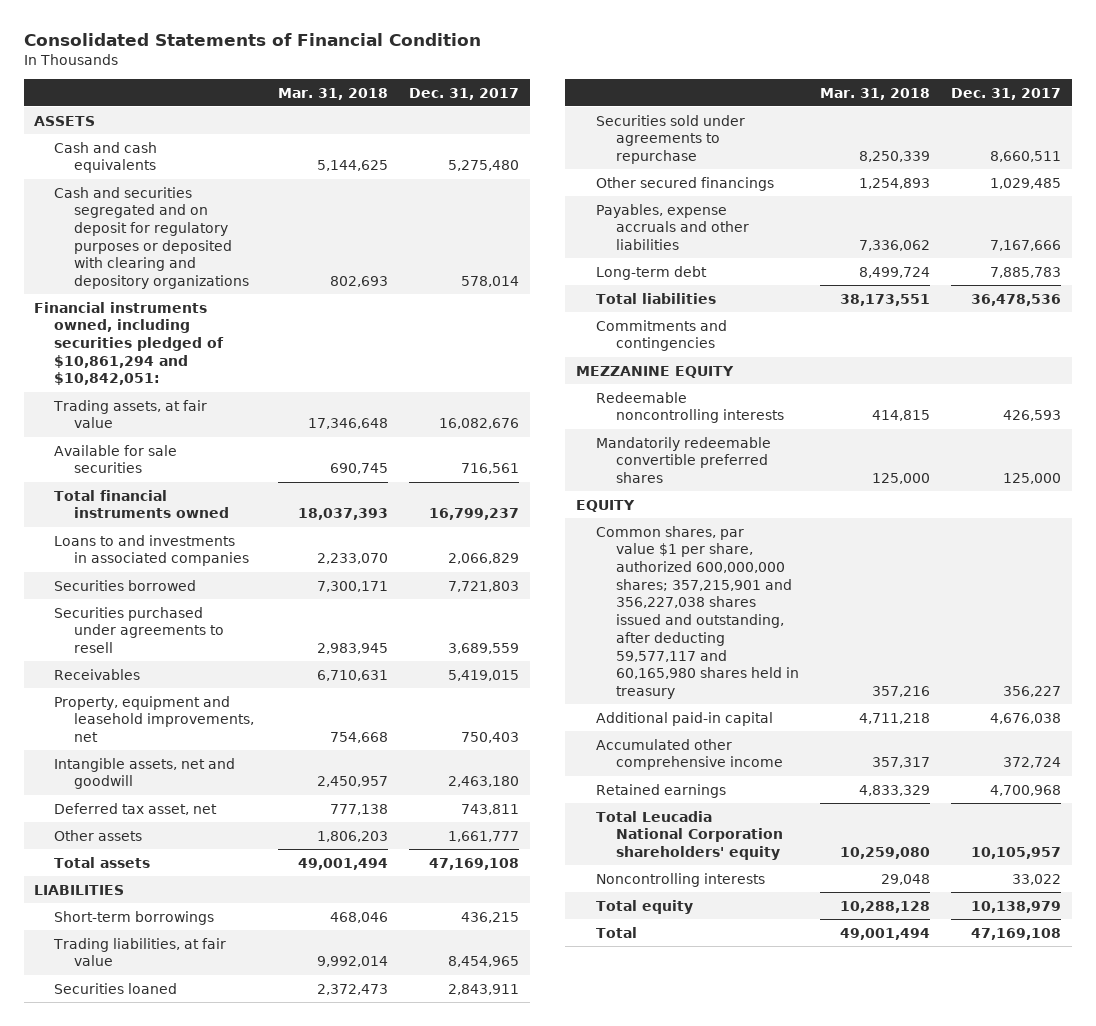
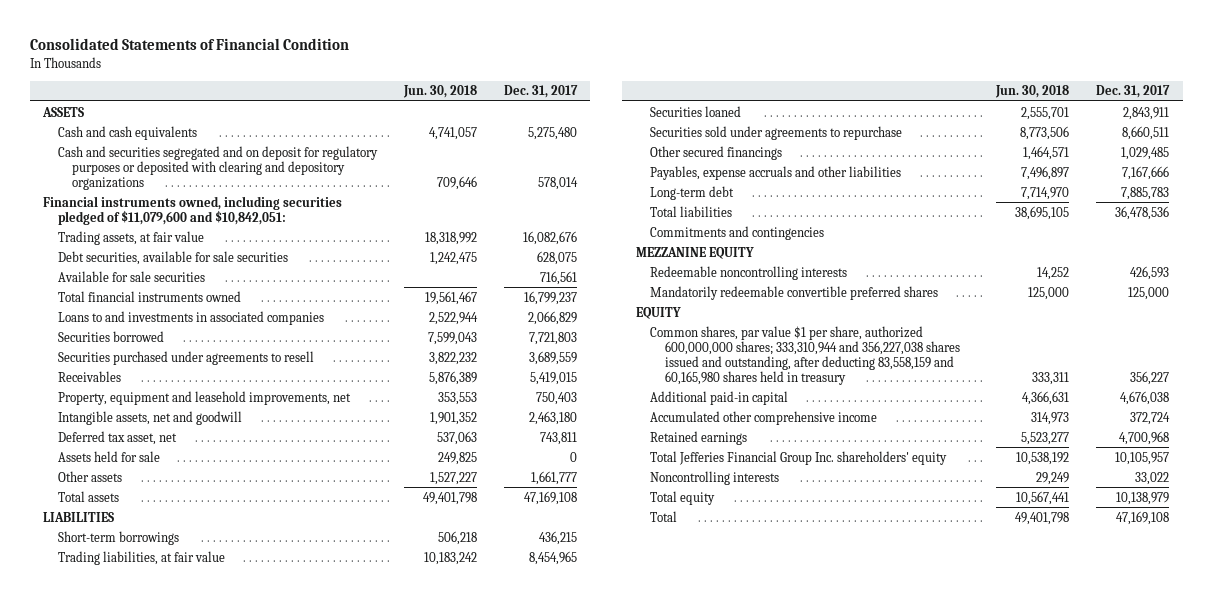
[278,87,389,100] Mar. 31, 2018 -> none
none -> [402,85,477,99] Jun. 30, 2018
[34,301,225,386] Financial instruments owned, including securities pledged of $10,861,294 and $10,842,051: -> [43,195,343,225] Financial instruments owned, including securities pledged of $11,079,600 and $10,842,051:
none -> [57,250,288,265] Debt securities, available for sale securities
none -> [57,450,160,462] Assets held for sale
[595,525,799,700] Common shares, par value $1 per share, authorized 600,000,000 shares; 357,215,901 and 356,227,038 shares issued and outstanding, after deducting 59,577,117 and 60,165,980 shares held in treasury -> [650,325,960,385] Common shares, par value $1 per share, authorized 600,000,000 shares; 333,310,944 and 356,227,038 shares issued and outstanding, after deducting 83,558,159 and 60,165,980 shares held in treasury
[595,810,783,861] Total Leucadia National Corporation shareholders' equity -> [650,450,948,465] Total Jefferies Financial Group Inc. shareholders' equity

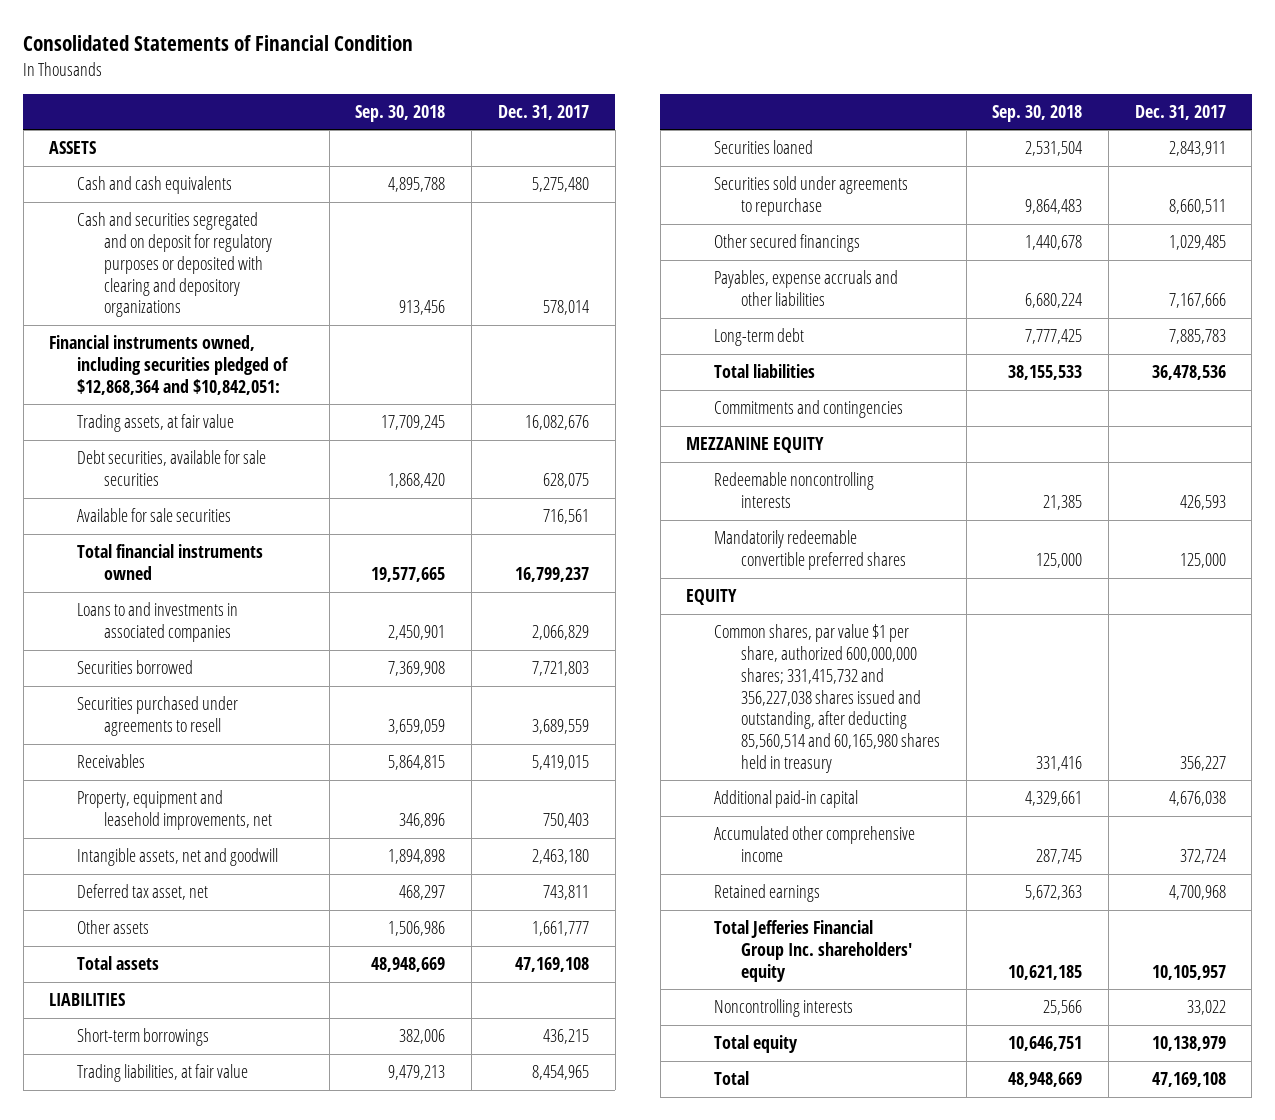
[402,85,477,99] Jun. 30, 2018 -> none
none -> [355,104,446,122] Sep. 30, 2018
[43,195,343,225] Financial instruments owned, including securities pledged of $11,079,600 and $10,842,051: -> [49,335,289,395] Financial instruments owned, including securities pledged of $12,868,364 and $10,842,051:
[57,450,160,462] Assets held for sale -> none
[650,325,960,385] Common shares, par value $1 per share, authorized 600,000,000 shares; 333,310,944 and 356,227,038 shares issued and outstanding, after deducting 83,558,159 and 60,165,980 shares held in treasury -> [713,624,940,773] Common shares, par value $1 per share, authorized 600,000,000 shares; 331,415,732 and 356,227,038 shares issued and outstanding, after deducting 85,560,514 and 60,165,980 shares held in treasury

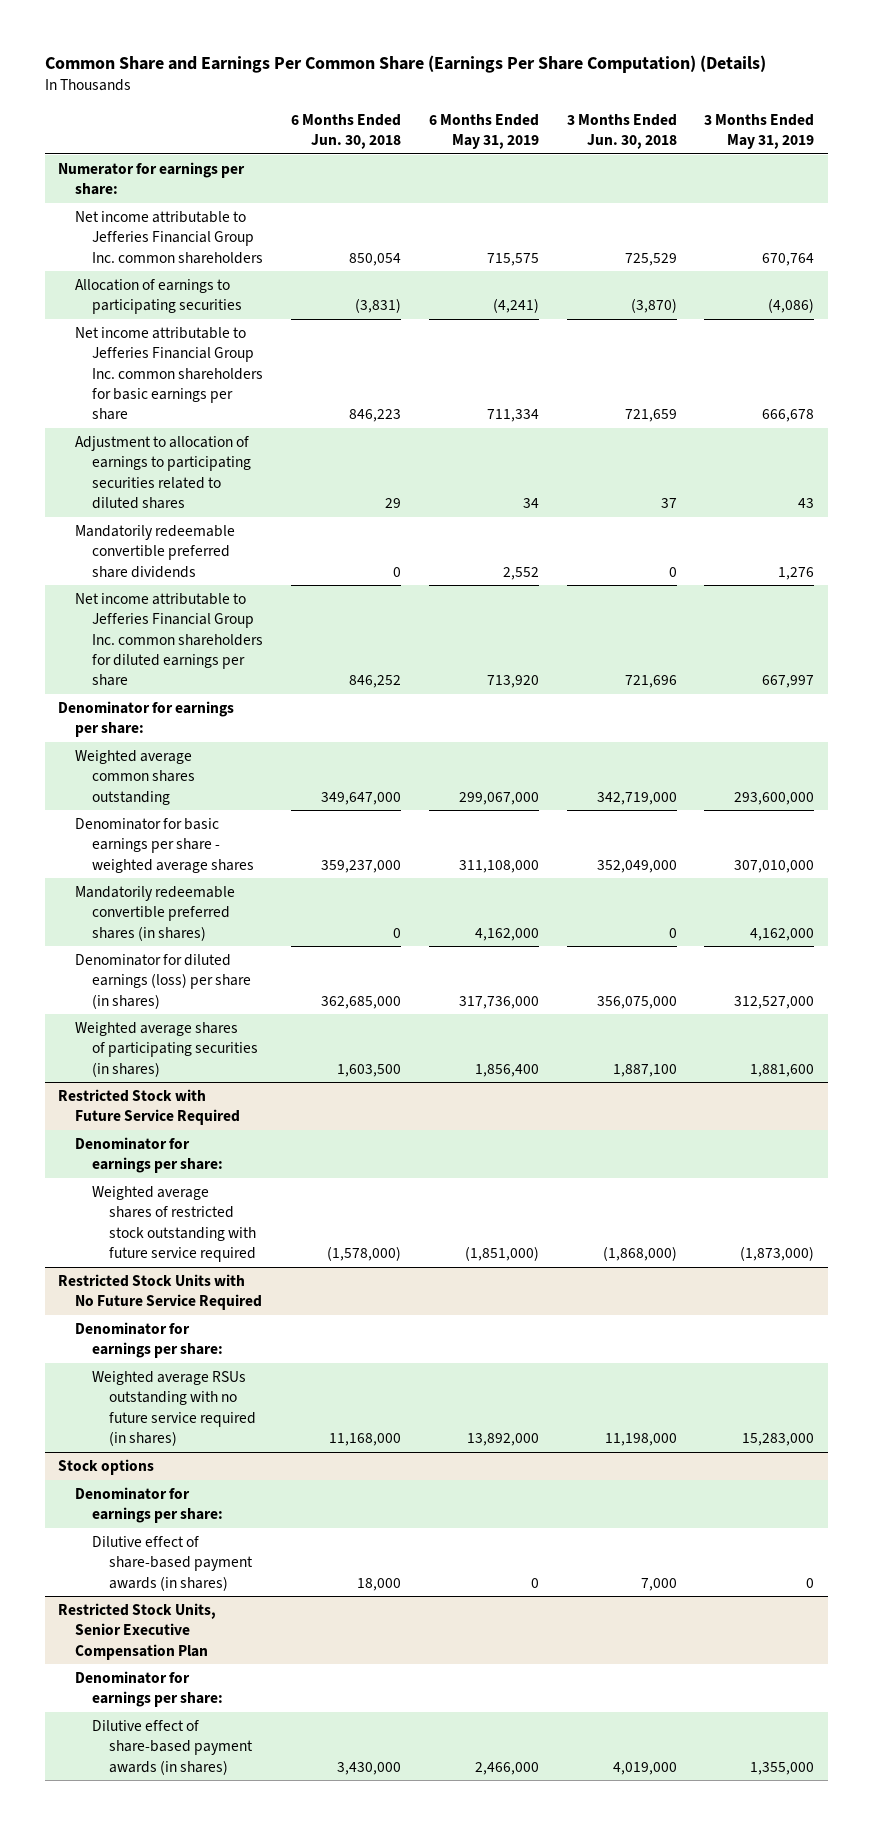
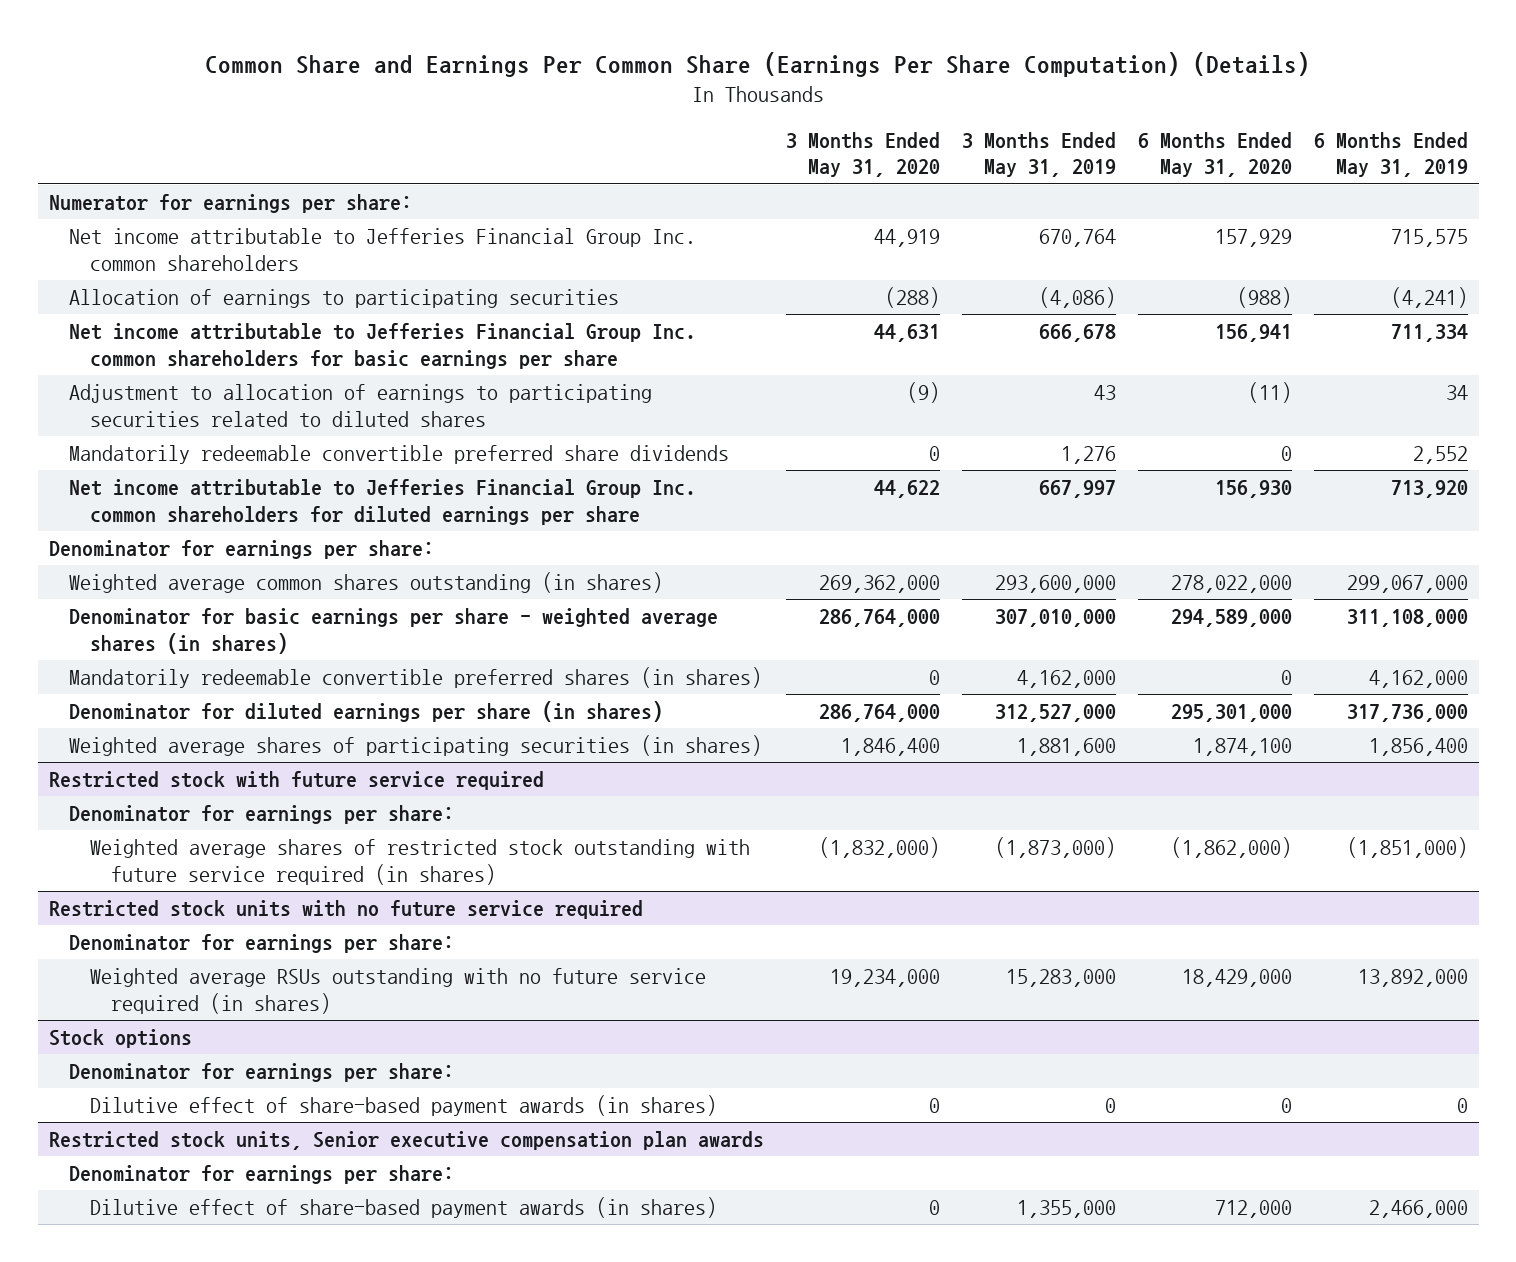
[290,113,401,150] 6 Months Ended Jun. 30, 2018 -> none
[566,113,677,150] 3 Months Ended Jun. 30, 2018 -> none
none -> [785,132,940,178] 3 Months Ended May 31, 2020
none -> [1137,132,1292,178] 6 Months Ended May 31, 2020
[75,749,195,805] Weighted average common shares outstanding -> [69,572,664,594] Weighted average common shares outstanding (in shares)
[75,817,254,873] Denominator for basic earnings per share - weighted average shares -> [69,608,719,654] Denominator for basic earnings per share - weighted average shares (in shares)
[75,953,251,1009] Denominator for diluted earnings (loss) per share (in shares) -> [69,701,664,723] Denominator for diluted earnings per share (in shares)
[58,1088,241,1126] Restricted Stock with Future Service Required -> [48,771,544,791] Restricted stock with future service required
[91,1185,256,1263] Weighted average shares of restricted stock outstanding with future service required -> [90,839,751,885] Weighted average shares of restricted stock outstanding with future service required (in shares)
[58,1273,263,1311] Restricted Stock Units with No Future Service Required -> [48,900,643,920] Restricted stock units with no future service required
[58,1602,217,1660] Restricted Stock Units, Senior Executive Compensation Plan -> [48,1131,764,1151] Restricted stock units, Senior executive compensation plan awards

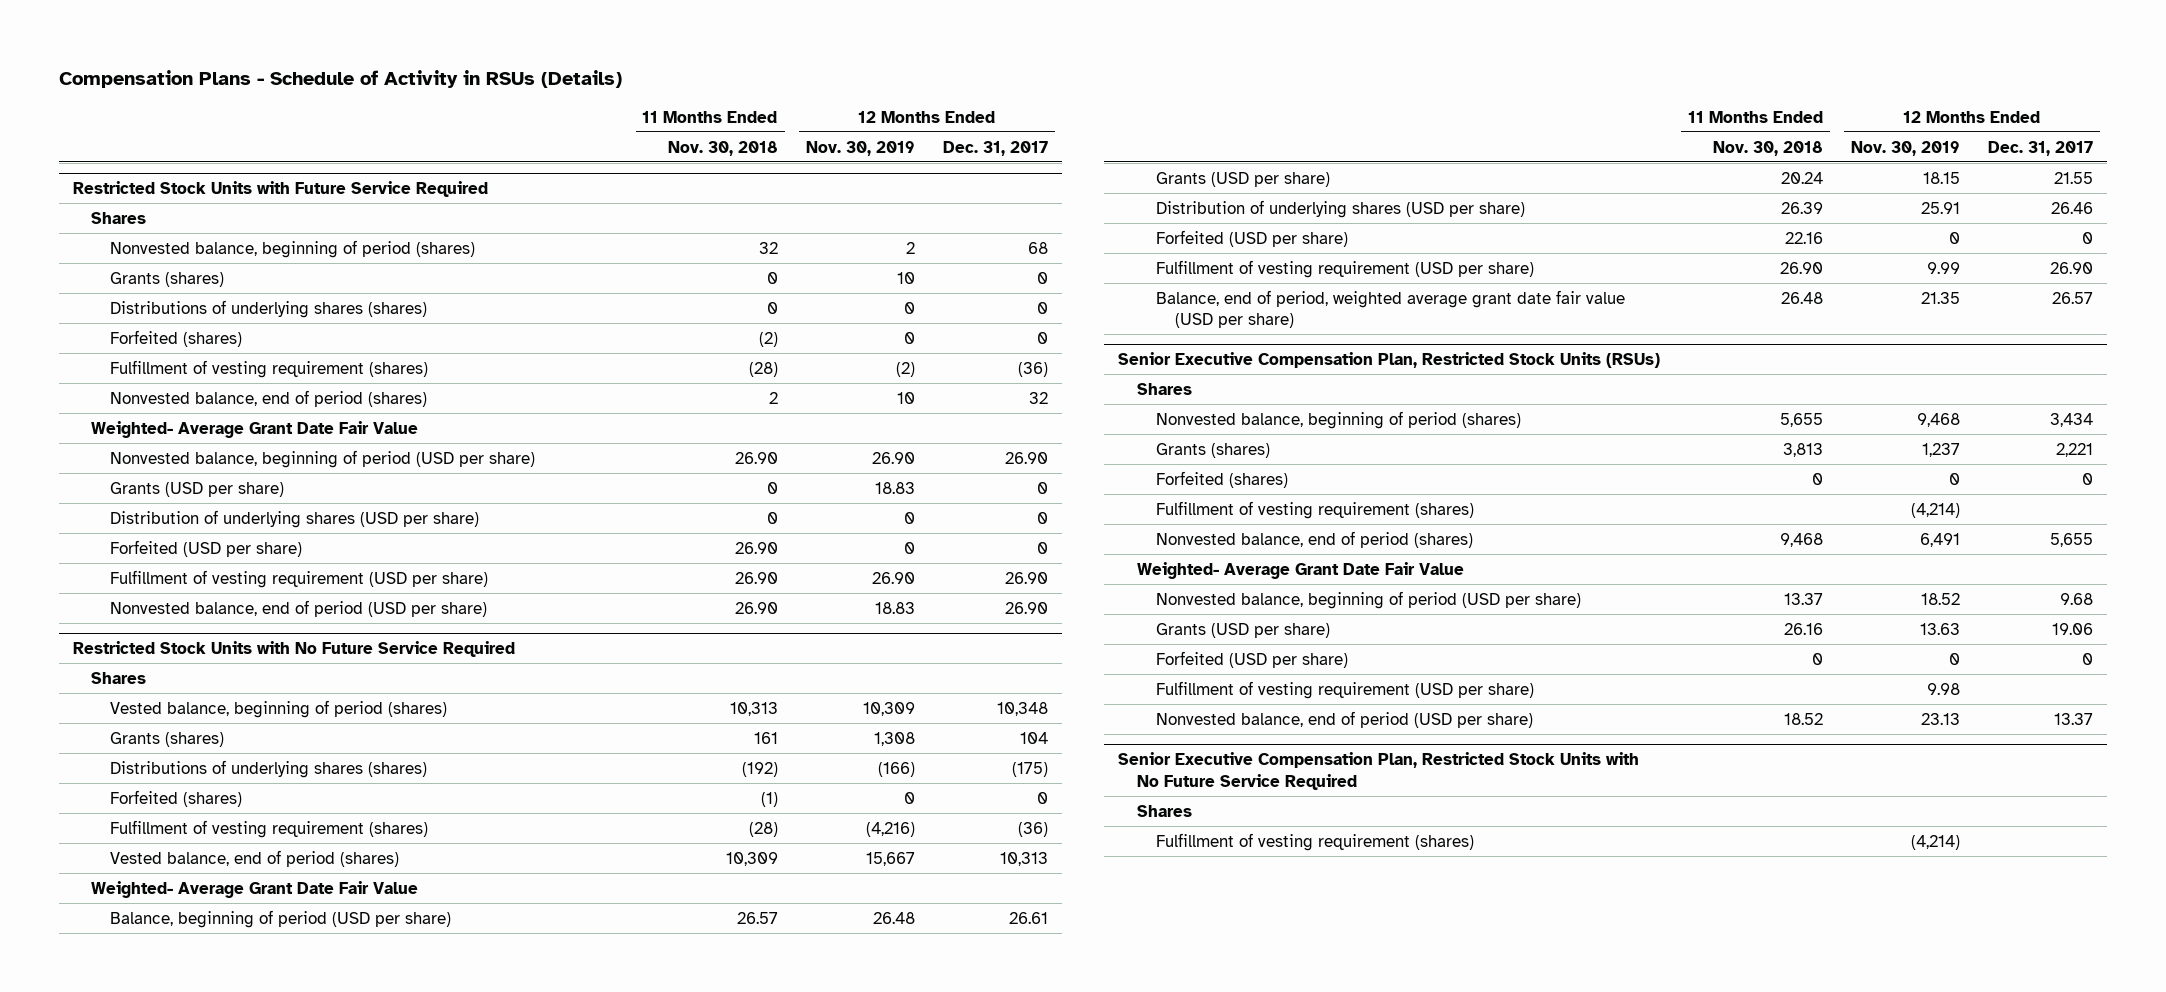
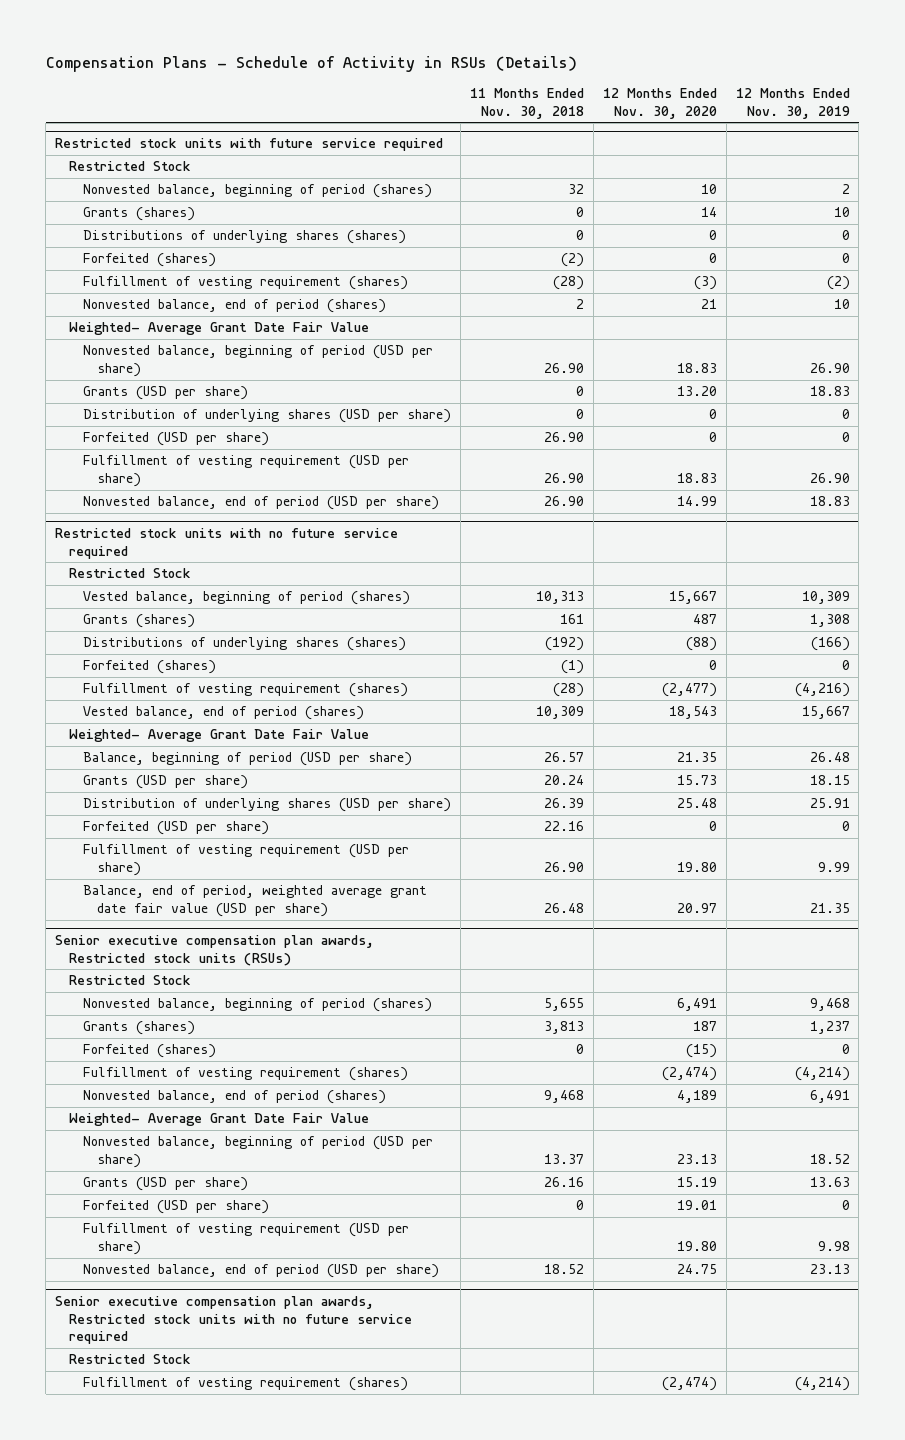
[942,140,1048,156] Dec. 31, 2017 -> none
none -> [602,88,717,119] 12 Months Ended Nov. 30, 2020
[72,181,488,198] Restricted Stock Units with Future Service Required -> [55,138,444,152] Restricted stock units with future service required
[91,211,147,224] Shares -> [69,161,192,172] Restricted Stock
[72,641,515,658] Restricted Stock Units with No Future Service Required -> [55,528,399,559] Restricted stock units with no future service required
[91,671,147,684] Shares -> [69,568,192,579] Restricted Stock
[1118,352,1661,369] Senior Executive Compensation Plan, Restricted Stock Units (RSUs) -> [55,935,375,966] Senior executive compensation plan awards, Restricted stock units (RSUs)
[1137,382,1193,395] Shares -> [69,975,192,986] Restricted Stock
[1118,752,1640,790] Senior Executive Compensation Plan, Restricted Stock Units with No Future Service Required -> [55,1296,413,1345] Senior executive compensation plan awards, Restricted stock units with no future service required
[1137,804,1193,817] Shares -> [69,1354,192,1365] Restricted Stock

